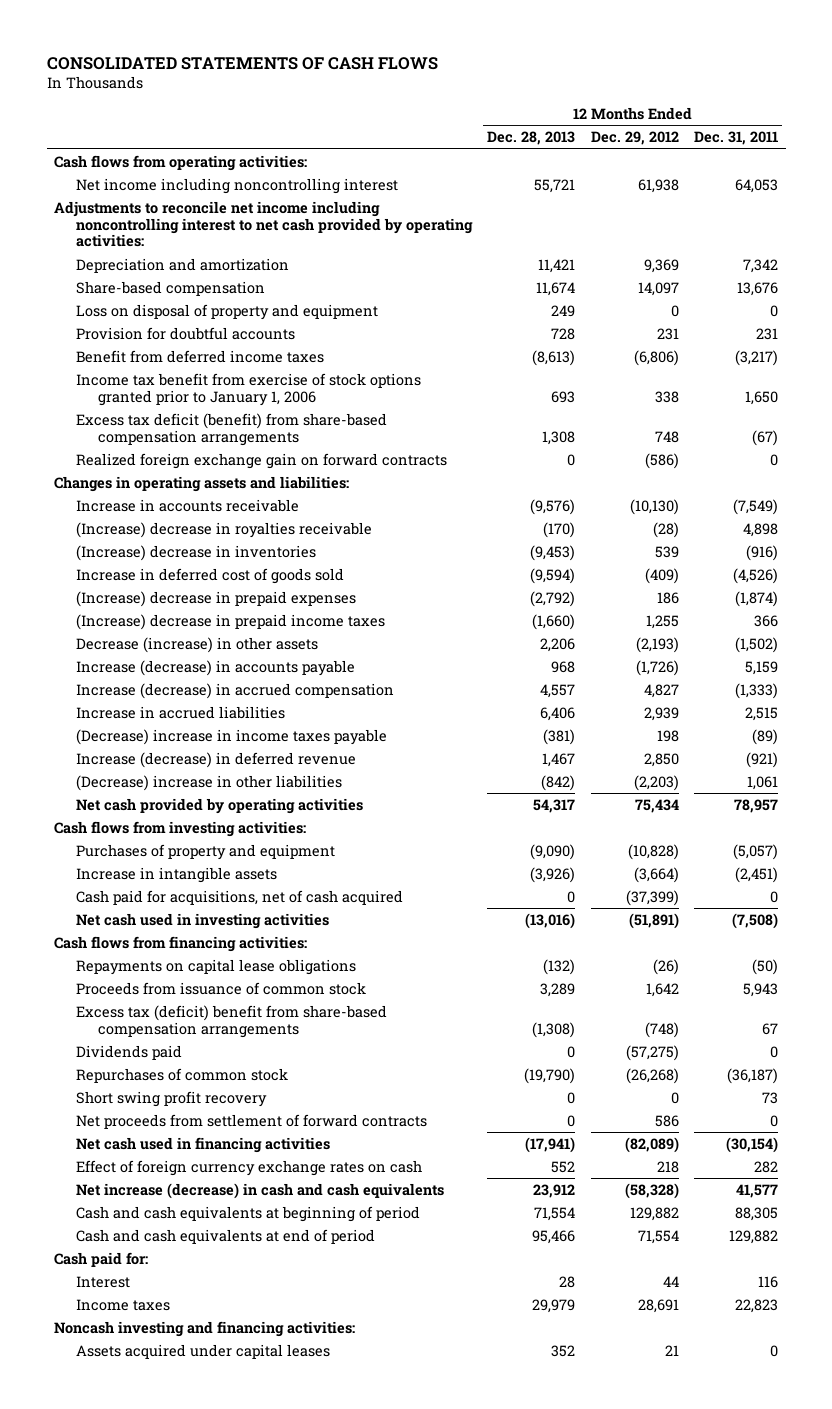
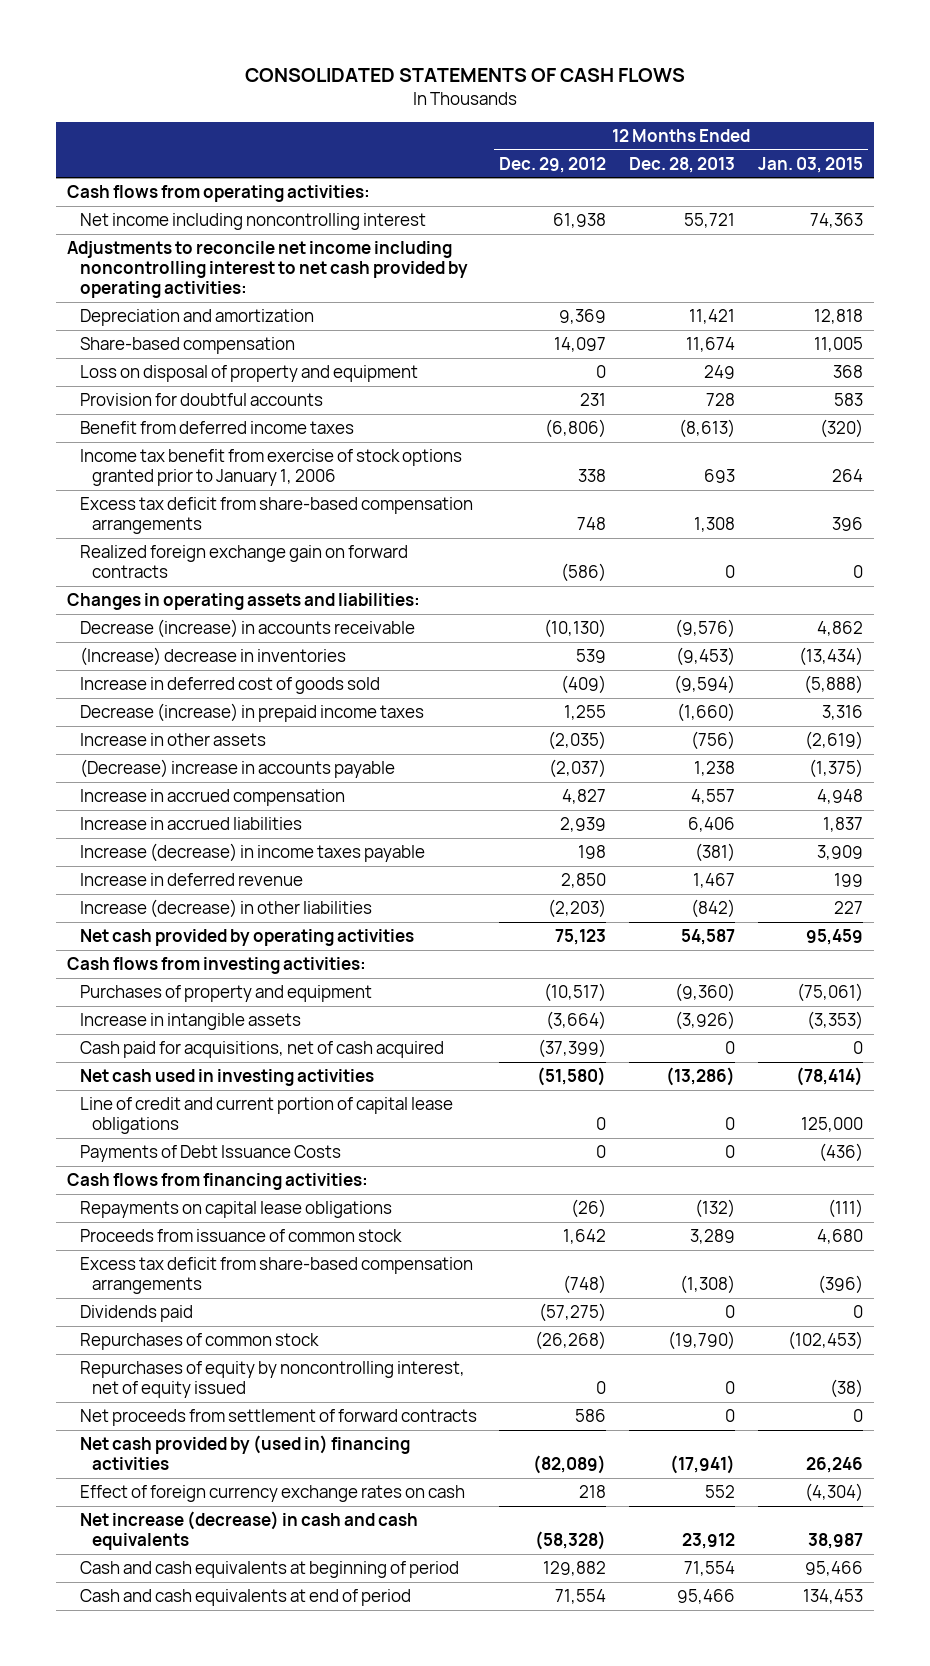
[693,131,778,146] Dec. 31, 2011 -> none
none -> [757,156,863,173] Jan. 03, 2015
[76,412,388,446] Excess tax deficit (benefit) from share-based compensation arrangements -> [79,496,473,535] Excess tax deficit from share-based compensation arrangements
[76,521,373,538] (Increase) decrease in royalties receivable -> none
[76,498,300,512] Increase in accounts receivable -> [79,618,415,638] Decrease (increase) in accounts receivable
[76,590,357,607] (Increase) decrease in prepaid expenses -> none
[76,613,386,630] (Increase) decrease in prepaid income taxes -> [79,702,424,722] Decrease (increase) in prepaid income taxes
[76,636,319,653] Decrease (increase) in other assets -> [79,732,266,746] Increase in other assets
[540,637,576,652] 2,206 -> [690,730,735,750] (756)
[635,636,679,653] (2,193) -> [548,730,607,750] (2,035)
[76,659,356,676] Increase (decrease) in accounts payable -> [79,758,395,778] (Decrease) increase in accounts payable
[551,660,576,673] 968 -> [693,760,735,776] 1,238
[635,659,679,676] (1,726) -> [549,758,607,778] (2,037)
[76,682,395,699] Increase (decrease) in accrued compensation -> [79,788,345,806] Increase in accrued compensation
[76,728,388,745] (Decrease) increase in income taxes payable -> [79,842,425,862] Increase (decrease) in income taxes payable
[76,751,357,768] Increase (decrease) in deferred revenue -> [79,872,303,886] Increase in deferred revenue
[76,774,343,791] (Decrease) increase in other liabilities -> [79,898,372,918] Increase (decrease) in other liabilities
[533,798,576,813] 54,317 -> [680,928,735,945] 54,587
[634,798,679,813] 75,434 -> [555,928,607,945] 75,123
[530,843,576,860] (9,090) -> [674,982,735,1002] (9,360)
[627,843,679,860] (10,828) -> [544,982,607,1002] (10,517)
[525,912,576,929] (13,016) -> [665,1066,735,1086] (13,286)
[628,912,679,929] (51,891) -> [537,1066,607,1086] (51,580)
none -> [79,1096,453,1135] Line of credit and current portion of capital lease obligations
none -> [79,1144,341,1162] Payments of Debt Issuance Costs
[76,1004,388,1038] Excess tax (deficit) benefit from share-based compensation arrangements -> [79,1256,473,1295] Excess tax deficit from share-based compensation arrangements
[76,1090,268,1107] Short swing profit recovery -> none
none -> [79,1360,465,1399] Repurchases of equity by noncontrolling interest, net of equity issued
[76,1136,331,1153] Net cash used in financing activities -> [79,1434,410,1471] Net cash provided by (used in) financing activities
[54,1251,149,1267] Cash paid for: -> none
[76,1275,131,1288] Interest -> none
[76,1298,171,1311] Income taxes -> none
[54,1320,356,1337] Noncash investing and financing activities: -> none
[76,1343,331,1359] Assets acquired under capital leases -> none

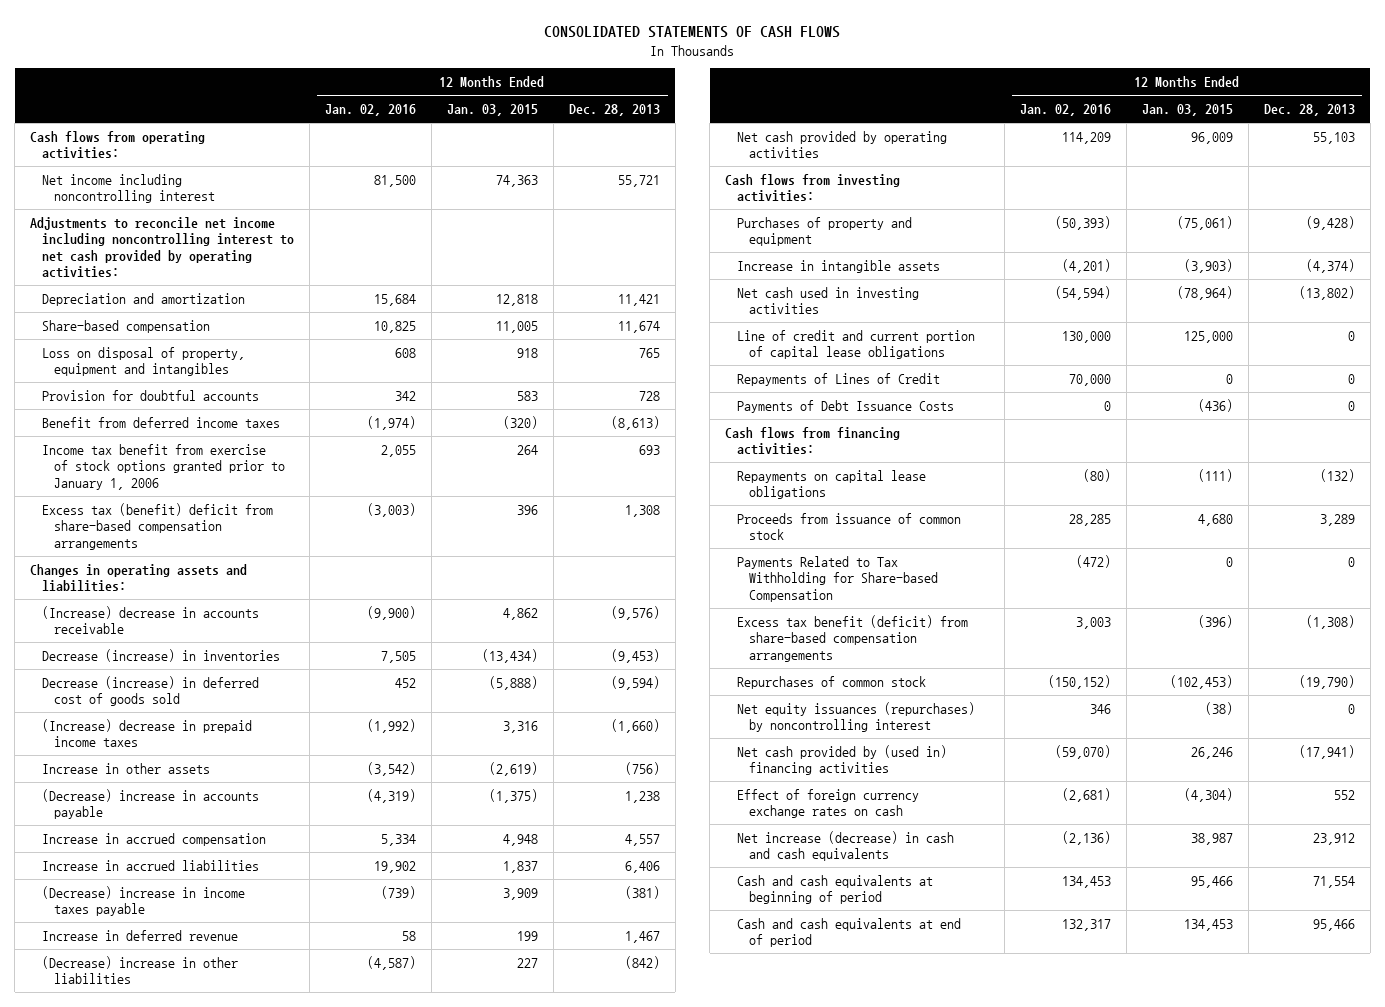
[499,156,607,173] Dec. 29, 2012 -> none
none -> [325,104,417,117] Jan. 02, 2016
[79,364,418,382] Loss on disposal of property and equipment -> [42,346,246,377] Loss on disposal of property, equipment and intangibles
[703,364,735,379] 249 -> [638,347,660,358] 765
[832,364,863,378] 368 -> [516,347,538,358] 918
[79,544,408,579] Realized foreign exchange gain on forward contracts -> none
[79,496,473,535] Excess tax deficit from share-based compensation arrangements -> [42,502,274,550] Excess tax (benefit) deficit from share-based compensation arrangements
[79,618,415,638] Decrease (increase) in accounts receivable -> [42,605,260,635] (Increase) decrease in accounts receivable
[79,646,346,666] (Increase) decrease in inventories -> [42,648,281,662] Decrease (increase) in inventories
[79,676,380,694] Increase in deferred cost of goods sold -> [42,675,260,707] Decrease (increase) in deferred cost of goods sold
[79,702,424,722] Decrease (increase) in prepaid income taxes -> [42,718,253,748] (Increase) decrease in prepaid income taxes
[79,842,425,862] Increase (decrease) in income taxes payable -> [42,885,246,917] (Decrease) increase in income taxes payable
[79,898,372,918] Increase (decrease) in other liabilities -> [42,955,239,985] (Decrease) increase in other liabilities
[680,928,735,945] 54,587 -> [1312,131,1355,144] 55,103
[805,928,863,945] 95,459 -> [1190,131,1233,144] 96,009
[79,1040,444,1058] Cash paid for acquisitions, net of cash acquired -> none
[674,982,735,1002] (9,360) -> [1305,215,1355,230] (9,428)
[674,1010,735,1030] (3,926) -> [1305,258,1355,273] (4,374)
[806,1010,863,1030] (3,353) -> [1183,258,1233,273] (3,903)
[665,1066,735,1086] (13,286) -> [1298,285,1355,300] (13,802)
[795,1066,863,1086] (78,414) -> [1176,285,1233,300] (78,964)
none -> [737,372,941,386] Repayments of Lines of Credit
[79,1304,193,1322] Dividends paid -> none
none -> [737,555,939,602] Payments Related to Tax Withholding for Share-based Compensation
[79,1256,473,1295] Excess tax deficit from share-based compensation arrangements -> [737,614,969,662] Excess tax benefit (deficit) from share-based compensation arrangements
[79,1408,477,1426] Net proceeds from settlement of forward contracts -> none
[79,1360,465,1399] Repurchases of equity by noncontrolling interest, net of equity issued -> [737,701,976,733] Net equity issuances (repurchases) by noncontrolling interest

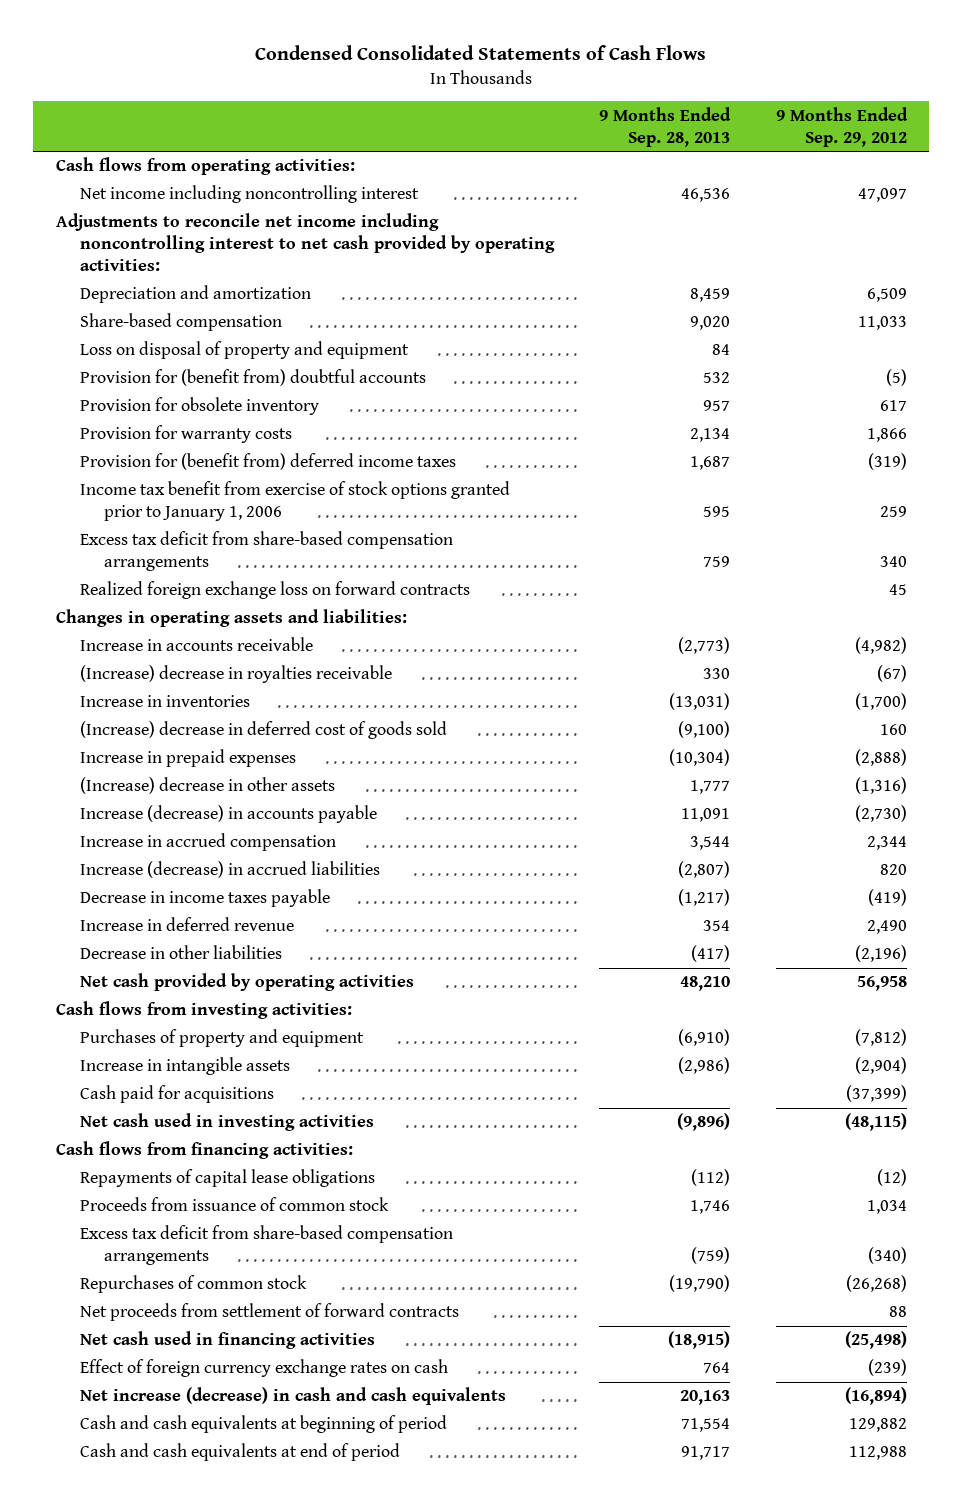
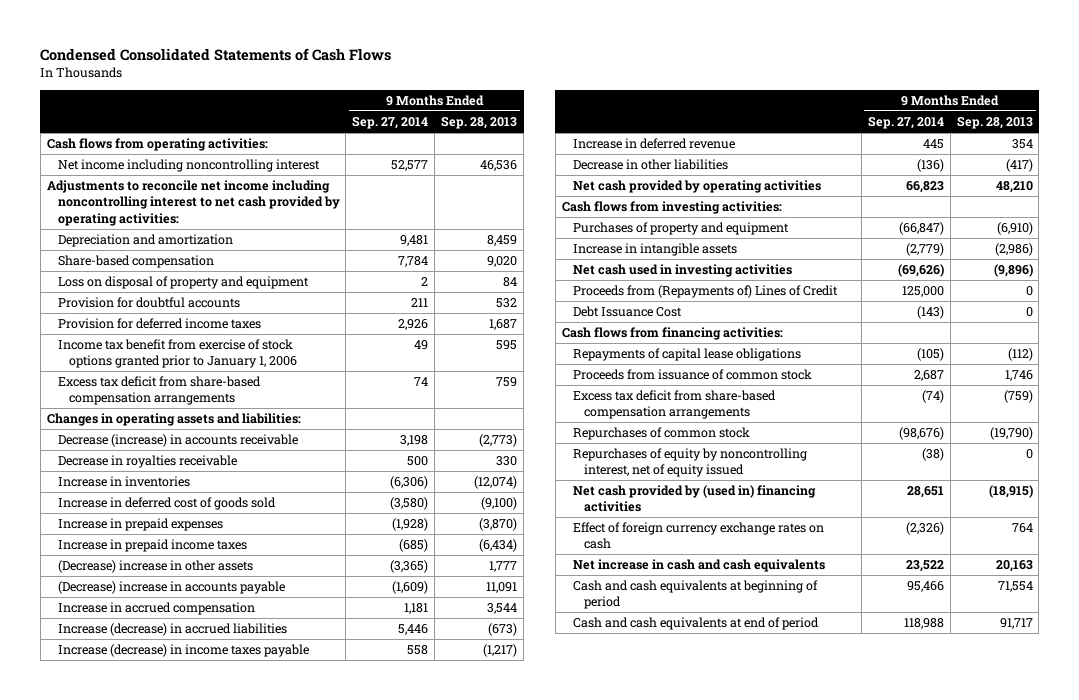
[775,106,908,147] 9 Months Ended Sep. 29, 2012 -> none
none -> [352,116,429,130] Sep. 27, 2014
[79,397,319,416] Provision for obsolete inventory -> none
[79,425,292,444] Provision for warranty costs -> none
[79,369,426,387] Provision for (benefit from) doubtful accounts -> [57,297,240,309] Provision for doubtful accounts
[79,453,456,471] Provision for (benefit from) deferred income taxes -> [57,318,261,330] Provision for deferred income taxes
[79,581,470,600] Realized foreign exchange loss on forward contracts -> none
[79,637,313,652] Increase in accounts receivable -> [57,434,298,448] Decrease (increase) in accounts receivable
[79,665,392,684] (Increase) decrease in royalties receivable -> [57,455,237,469] Decrease in royalties receivable
[669,693,731,711] (13,031) -> [474,476,518,490] (12,074)
[79,721,447,740] (Increase) decrease in deferred cost of goods sold -> [57,497,276,511] Increase in deferred cost of goods sold
[669,749,731,767] (10,304) -> [479,518,518,532] (3,870)
none -> [57,539,247,553] Increase in prepaid income taxes
[79,777,335,795] (Increase) decrease in other assets -> [57,560,253,574] (Decrease) increase in other assets
[79,805,377,824] Increase (decrease) in accounts payable -> [57,581,285,595] (Decrease) increase in accounts payable
[678,861,731,879] (2,807) -> [488,623,518,637] (673)
[79,889,330,908] Decrease in income taxes payable -> [57,644,309,658] Increase (decrease) in income taxes payable
[79,1085,274,1104] Cash paid for acquisitions -> none
none -> [572,285,838,299] Proceeds from (Repayments of) Lines of Credit
none -> [572,306,682,318] Debt Issuance Cost
[79,1303,459,1322] Net proceeds from settlement of forward contracts -> none
none -> [572,448,807,478] Repurchases of equity by noncontrolling interest, net of equity issued
[79,1331,375,1350] Net cash used in financing activities -> [572,485,816,513] Net cash provided by (used in) financing activities
[79,1387,506,1406] Net increase (decrease) in cash and cash equivalents -> [572,559,825,573] Net increase in cash and cash equivalents

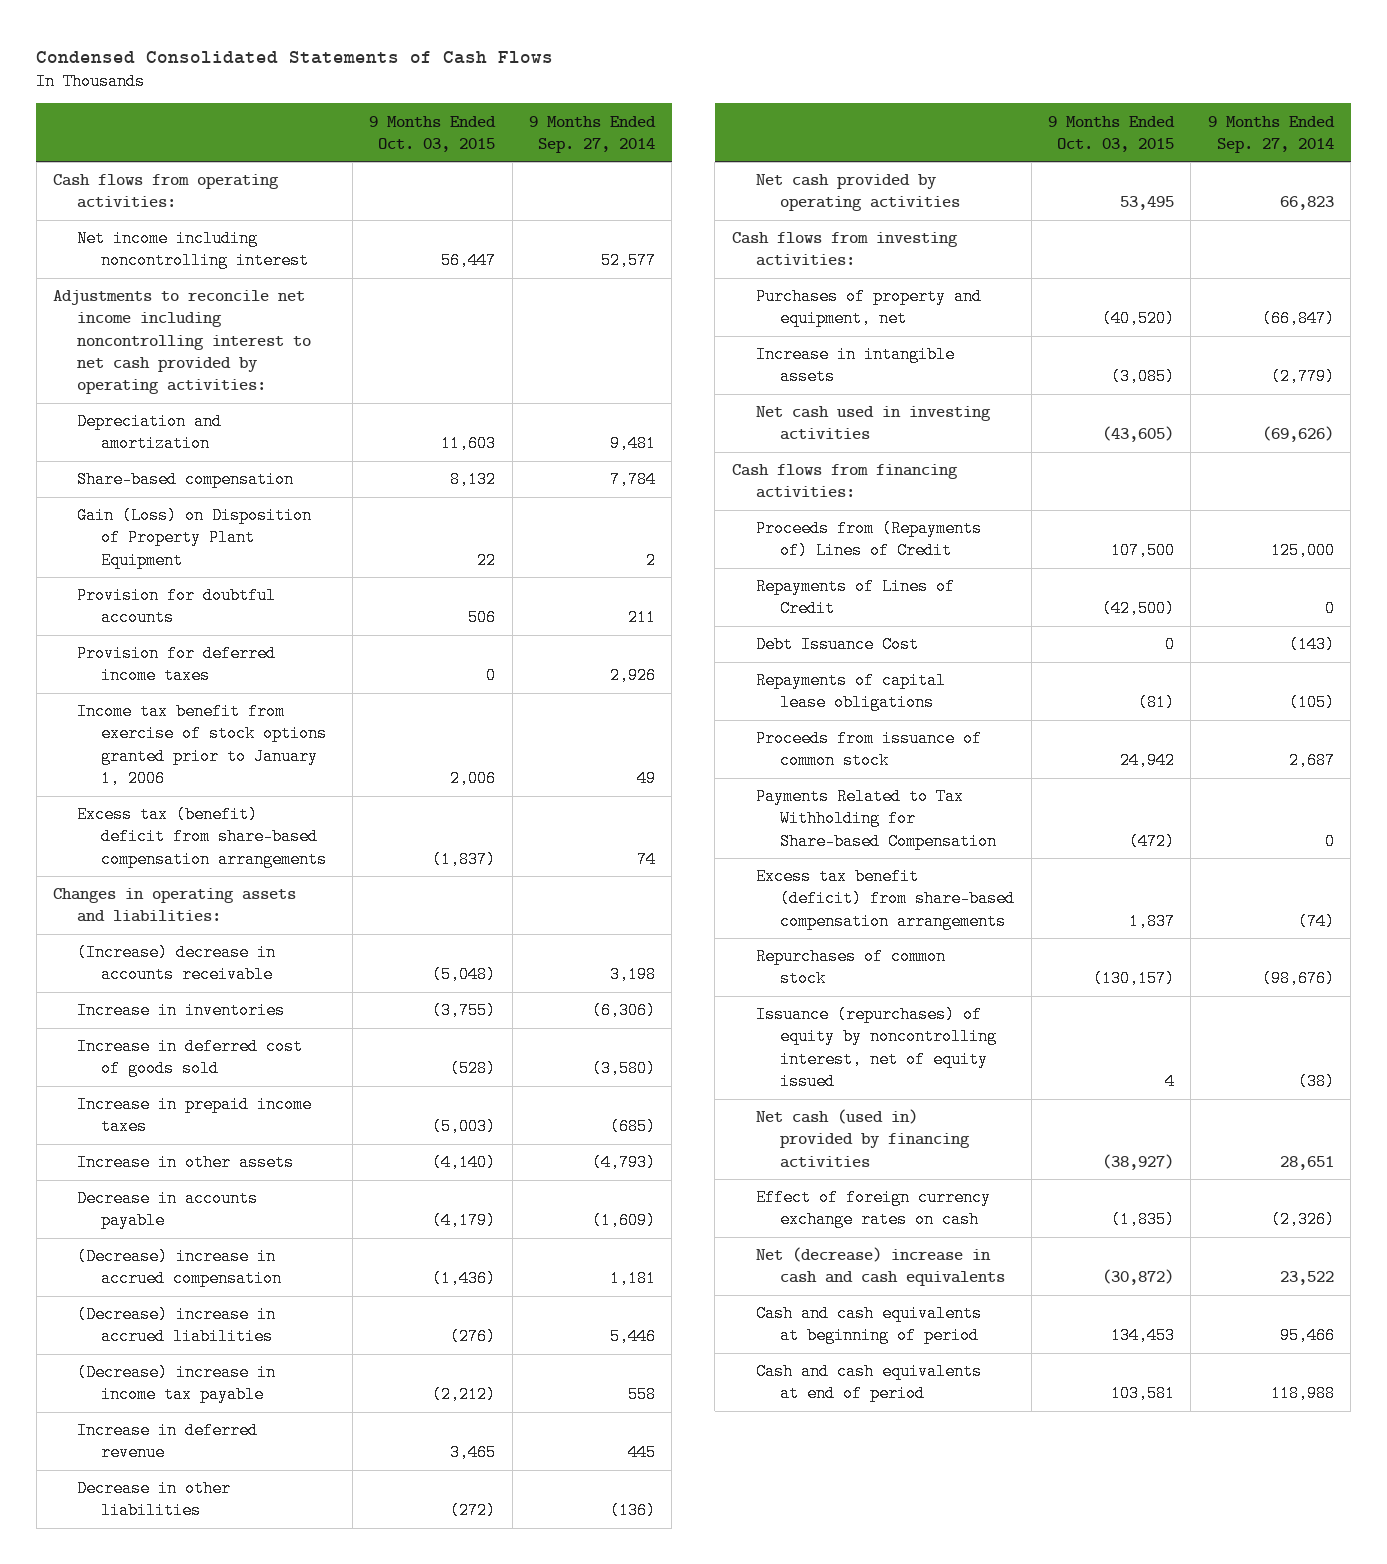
[441,116,518,130] Sep. 28, 2013 -> none
none -> [369,115,497,152] 9 Months Ended Oct. 03, 2015
[57,276,309,290] Loss on disposal of property and equipment -> [77,507,313,569] Gain (Loss) on Disposition of Property Plant Equipment
[57,376,261,406] Excess tax deficit from share-based compensation arrangements -> [77,806,328,868] Excess tax (benefit) deficit from share-based compensation arrangements
[57,455,237,469] Decrease in royalties receivable -> none
[57,434,298,448] Decrease (increase) in accounts receivable -> [77,944,277,984] (Increase) decrease in accounts receivable
[57,518,223,532] Increase in prepaid expenses -> none
[57,560,253,574] (Decrease) increase in other assets -> [77,1154,295,1172] Increase in other assets
[390,560,429,574] (3,365) -> [591,1154,656,1172] (4,793)
[57,581,285,595] (Decrease) increase in accounts payable -> [77,1190,259,1230] Decrease in accounts payable
[57,602,255,616] Increase in accrued compensation -> [77,1248,283,1288] (Decrease) increase in accrued compensation
[57,623,287,637] Increase (decrease) in accrued liabilities -> [77,1306,277,1346] (Decrease) increase in accrued liabilities
[57,644,309,658] Increase (decrease) in income taxes payable -> [77,1364,277,1404] (Decrease) increase in income tax payable
[572,222,789,236] Purchases of property and equipment -> [756,288,983,328] Purchases of property and equipment, net
[561,327,783,341] Cash flows from financing activities: -> [731,464,958,499] Cash flows from financing activities:
none -> [756,578,956,618] Repayments of Lines of Credit
none -> [756,788,998,850] Payments Related to Tax Withholding for Share-based Compensation
[572,390,776,420] Excess tax deficit from share-based compensation arrangements -> [756,868,1016,930] Excess tax benefit (deficit) from share-based compensation arrangements
[572,448,807,478] Repurchases of equity by noncontrolling interest, net of equity issued -> [756,1006,998,1091] Issuance (repurchases) of equity by noncontrolling interest, net of equity issued
[572,485,816,513] Net cash provided by (used in) financing activities -> [756,1109,971,1168] Net cash (used in) provided by financing activities
[572,559,825,573] Net increase in cash and cash equivalents -> [756,1247,1006,1287] Net (decrease) increase in cash and cash equivalents

